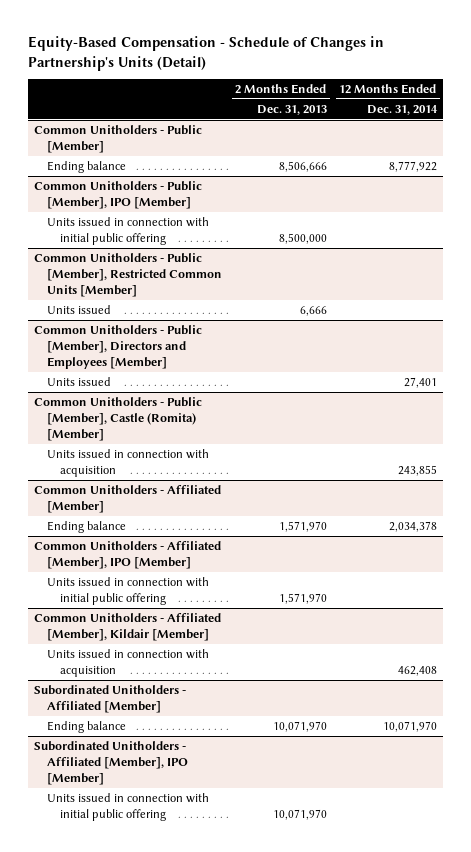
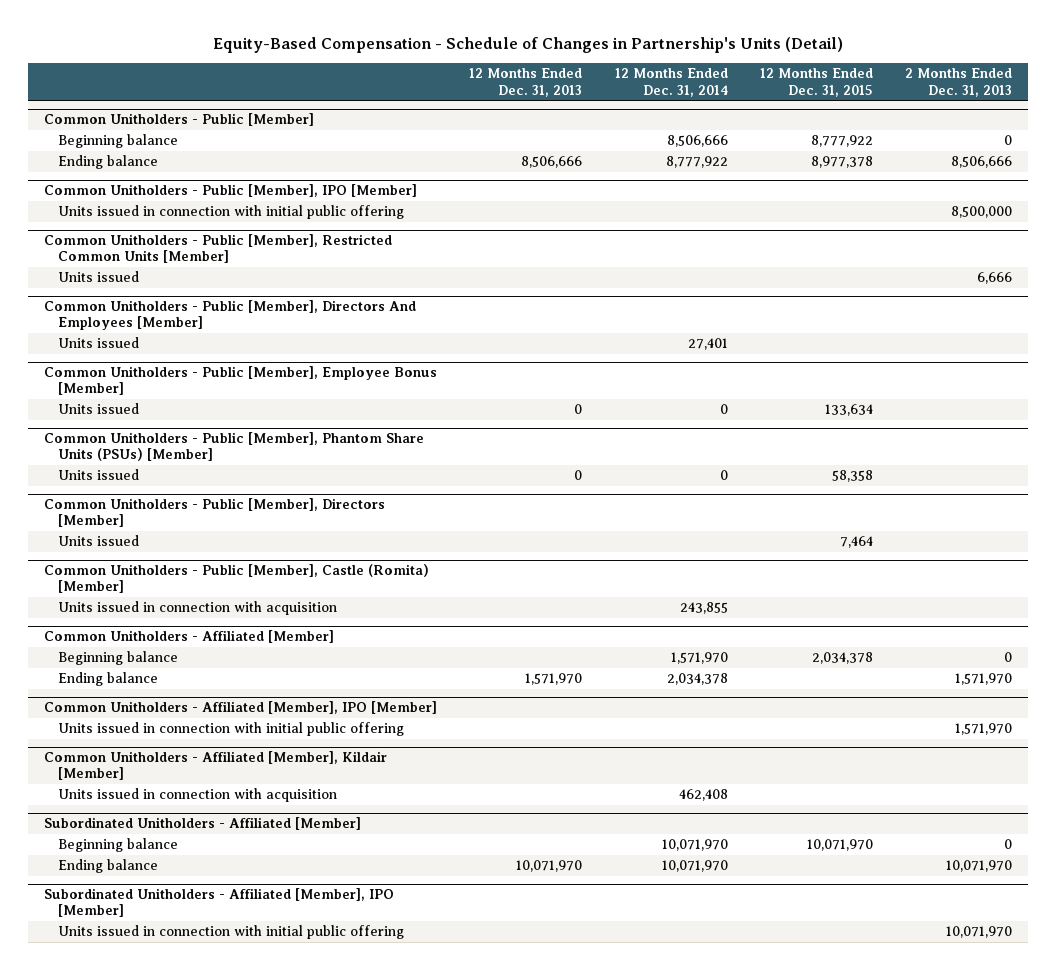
none -> [469,68,583,97] 12 Months Ended Dec. 31, 2013
none -> [759,68,873,97] 12 Months Ended Dec. 31, 2015
none -> [57,134,178,149] Beginning balance
[34,324,203,369] Common Unitholders - Public [Member], Directors and Employees [Member] -> [43,300,416,331] Common Unitholders - Public [Member], Directors And Employees [Member]
none -> [43,366,437,396] Common Unitholders - Public [Member], Employee Bonus [Member]
none -> [57,403,139,415] Units issued
none -> [43,432,424,462] Common Unitholders - Public [Member], Phantom Share Units (PSUs) [Member]
none -> [57,469,139,481] Units issued
none -> [43,498,385,528] Common Unitholders - Public [Member], Directors [Member]
none -> [57,535,139,547] Units issued
none -> [57,651,178,666] Beginning balance
none -> [57,838,178,853] Beginning balance

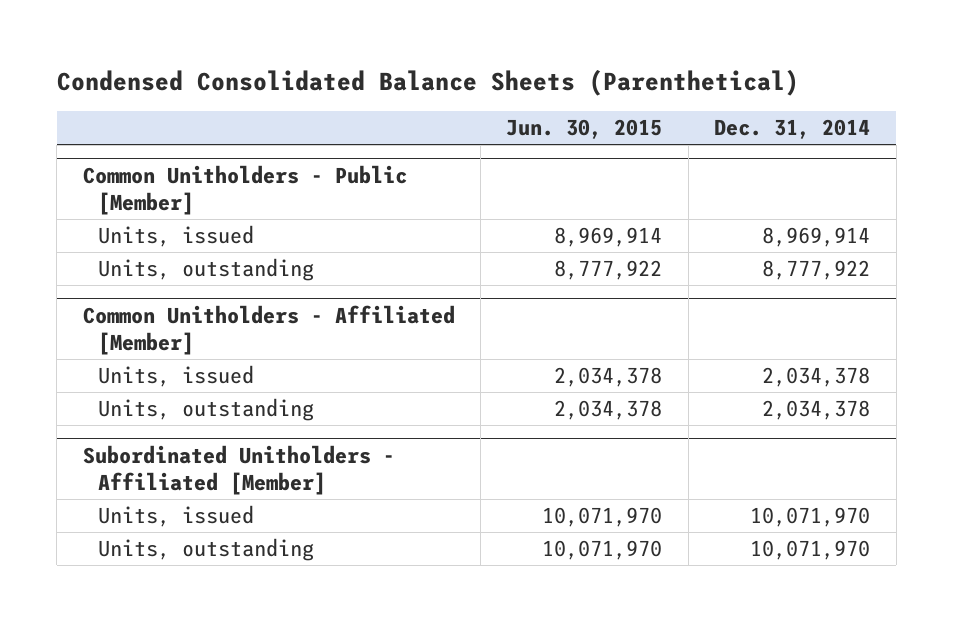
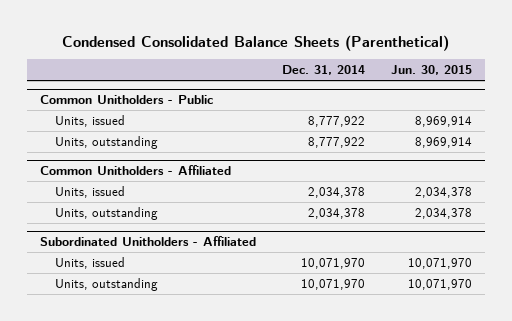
[82,164,407,215] Common Unitholders - Public [Member] -> [40,94,214,104] Common Unitholders - Public
[762,227,871,248] 8,969,914 -> [308,115,366,127] 8,777,922
[554,260,663,281] 8,777,922 -> [415,136,473,148] 8,969,914
[82,304,455,355] Common Unitholders - Affiliated [Member] -> [40,164,232,175] Common Unitholders - Affiliated
[82,444,395,495] Subordinated Unitholders - Affiliated [Member] -> [40,235,257,246] Subordinated Unitholders - Affiliated

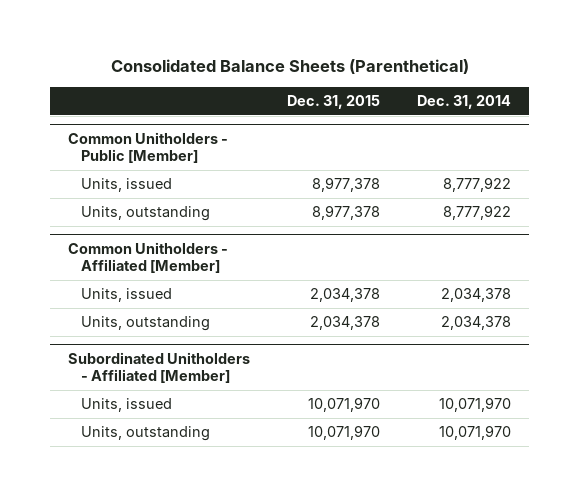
[62,34,450,51] Condensed Consolidated Balance Sheets (Parenthetical) -> [110,59,469,75] Consolidated Balance Sheets (Parenthetical)
[391,65,473,76] Jun. 30, 2015 -> none
none -> [287,95,381,110] Dec. 31, 2015
[40,94,214,104] Common Unitholders - Public -> [68,132,229,164] Common Unitholders - Public [Member]
[40,164,232,175] Common Unitholders - Affiliated -> [68,242,229,274] Common Unitholders - Affiliated [Member]
[40,235,257,246] Subordinated Unitholders - Affiliated -> [68,352,251,384] Subordinated Unitholders - Affiliated [Member]

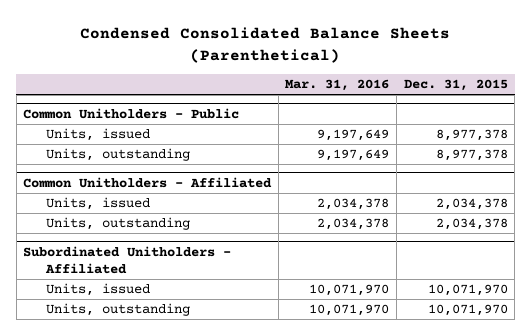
[110,59,469,75] Consolidated Balance Sheets (Parenthetical) -> [80,27,451,63] Condensed Consolidated Balance Sheets (Parenthetical)
[417,95,512,110] Dec. 31, 2014 -> none
none -> [285,79,390,92] Mar. 31, 2016
[68,132,229,164] Common Unitholders - Public [Member] -> [23,107,240,119] Common Unitholders - Public
[68,242,229,274] Common Unitholders - Affiliated [Member] -> [23,176,273,188] Common Unitholders - Affiliated
[68,352,251,384] Subordinated Unitholders - Affiliated [Member] -> [23,245,232,274] Subordinated Unitholders - Affiliated

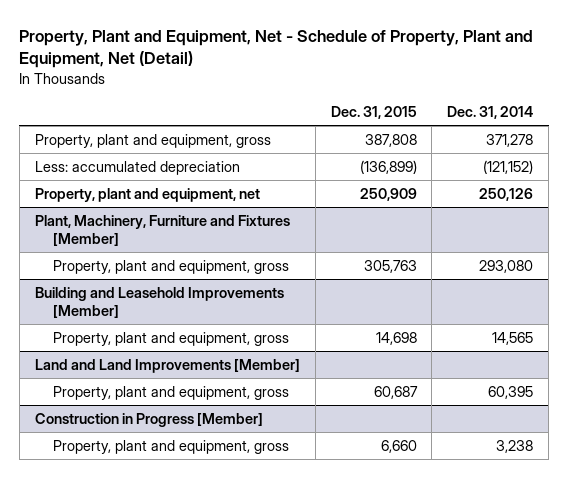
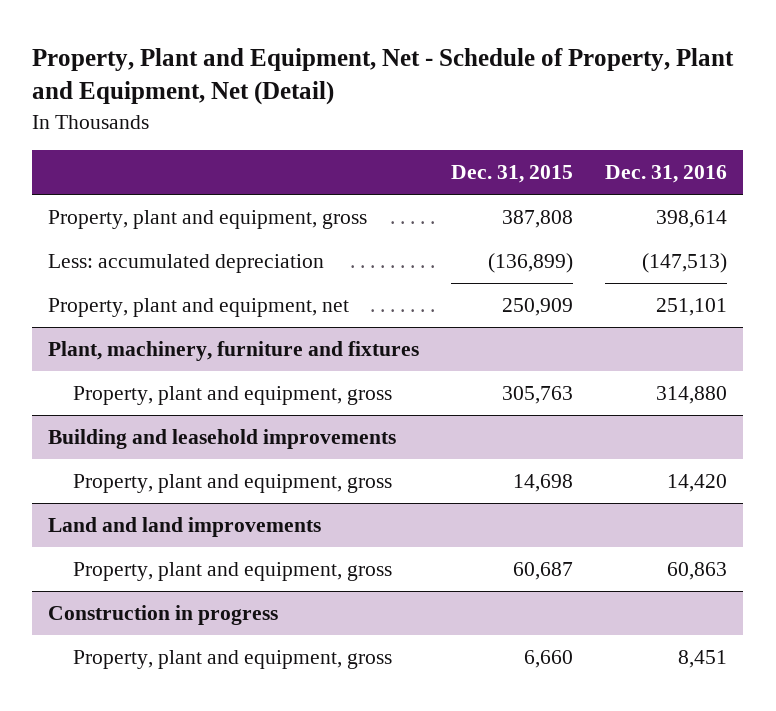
[447,106,534,120] Dec. 31, 2014 -> none
none -> [605,165,728,184] Dec. 31, 2016
[34,214,290,246] Plant, Machinery, Furniture and Fixtures [Member] -> [48,341,420,362] Plant, machinery, furniture and fixtures
[34,286,284,318] Building and Leasehold Improvements [Member] -> [48,429,397,450] Building and leasehold improvements
[34,358,300,373] Land and Land Improvements [Member] -> [48,517,322,538] Land and land improvements
[34,412,263,427] Construction in Progress [Member] -> [48,605,279,626] Construction in progress

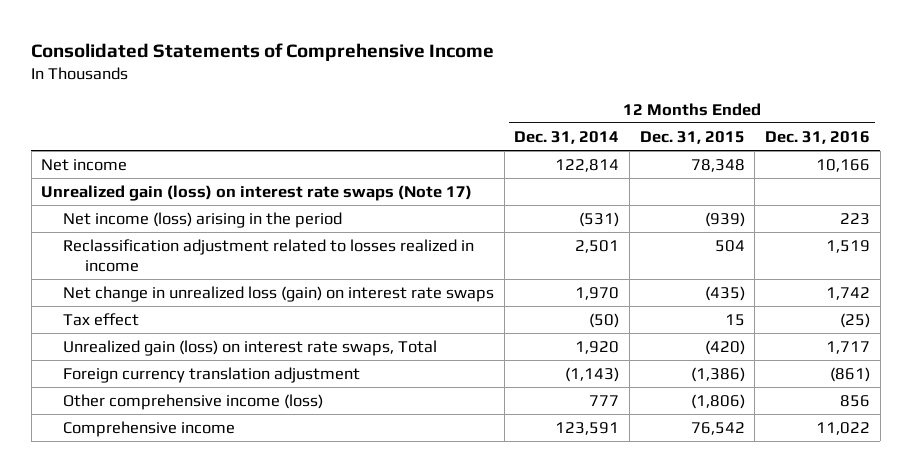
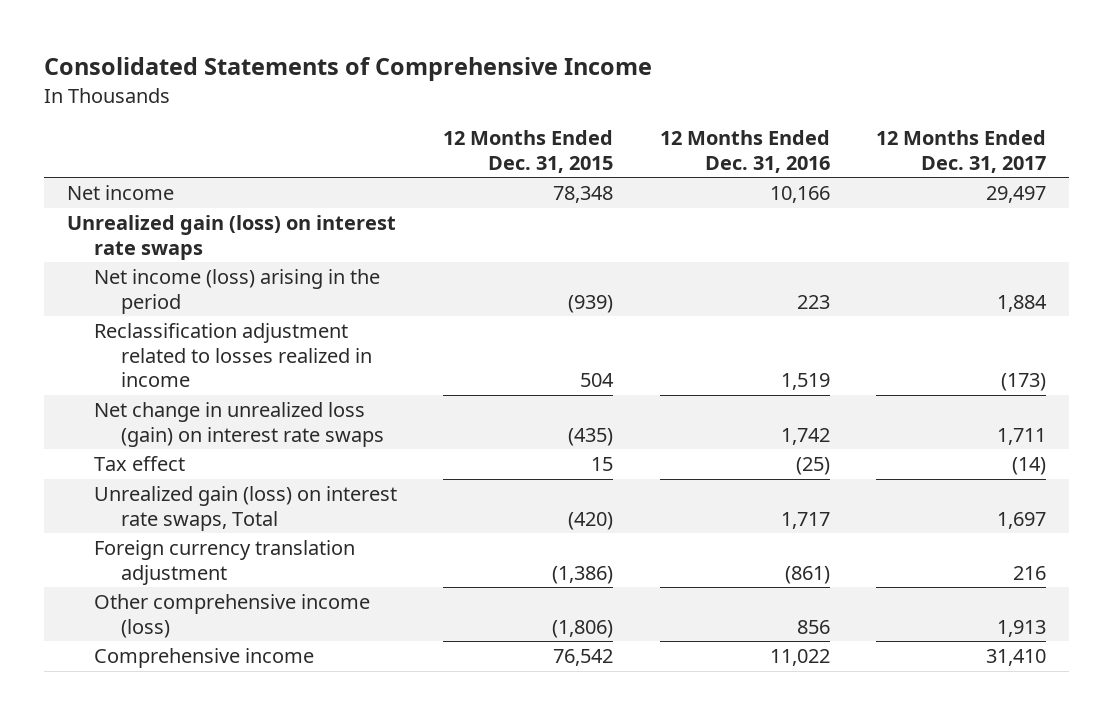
[514,130,620,144] Dec. 31, 2014 -> none
none -> [876,130,1047,173] 12 Months Ended Dec. 31, 2017
[41,184,473,201] Unrealized gain (loss) on interest rate swaps (Note 17) -> [67,215,397,260] Unrealized gain (loss) on interest rate swaps

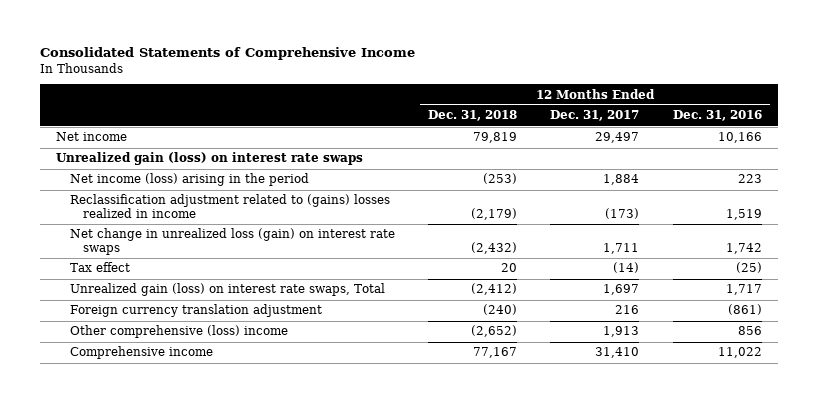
[443,130,614,173] 12 Months Ended Dec. 31, 2015 -> none
none -> [428,110,518,122] Dec. 31, 2018
[94,323,372,388] Reclassification adjustment related to losses realized in income -> [69,194,390,219] Reclassification adjustment related to (gains) losses realized in income
[94,594,371,638] Other comprehensive income (loss) -> [69,325,288,339] Other comprehensive (loss) income

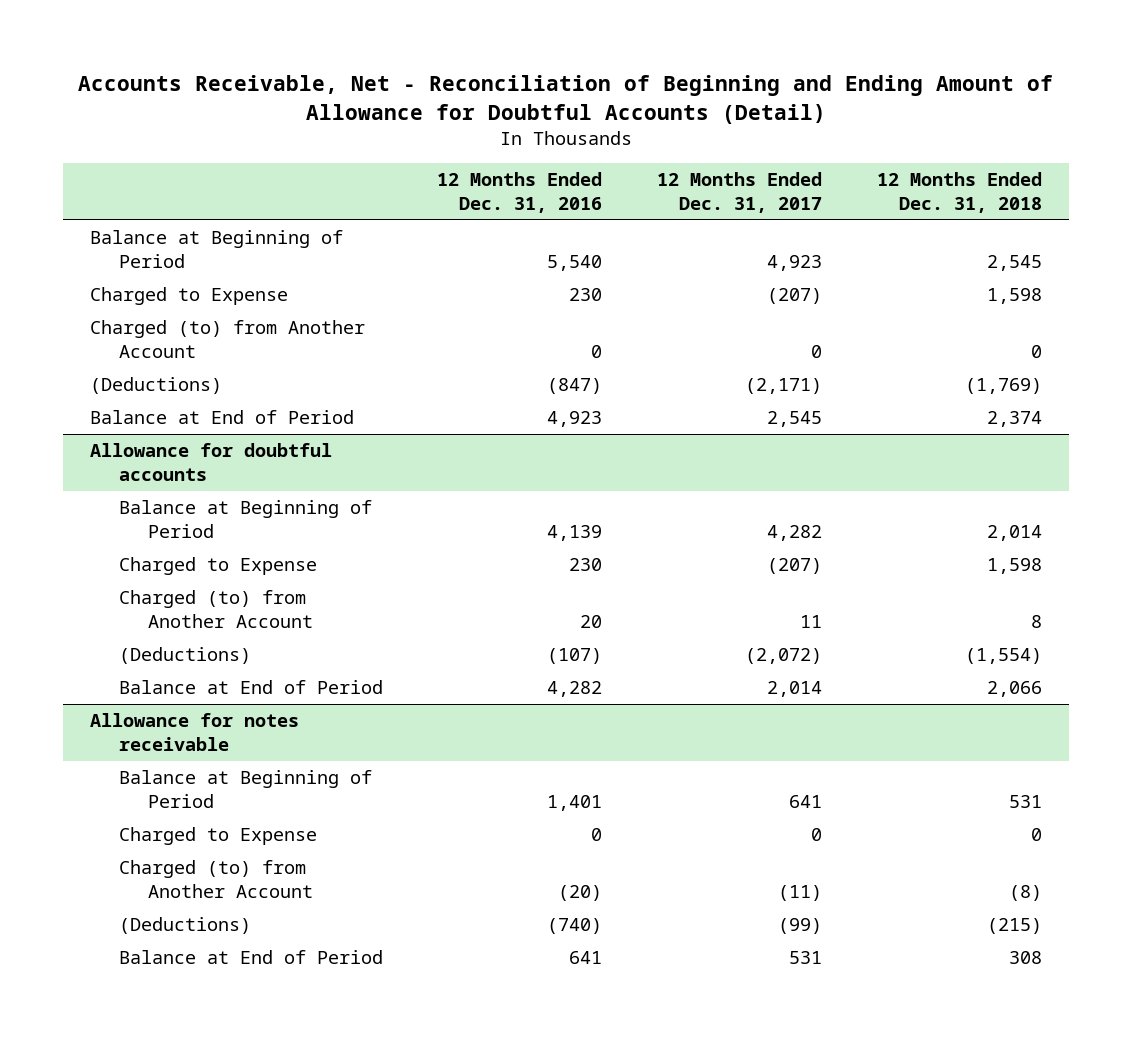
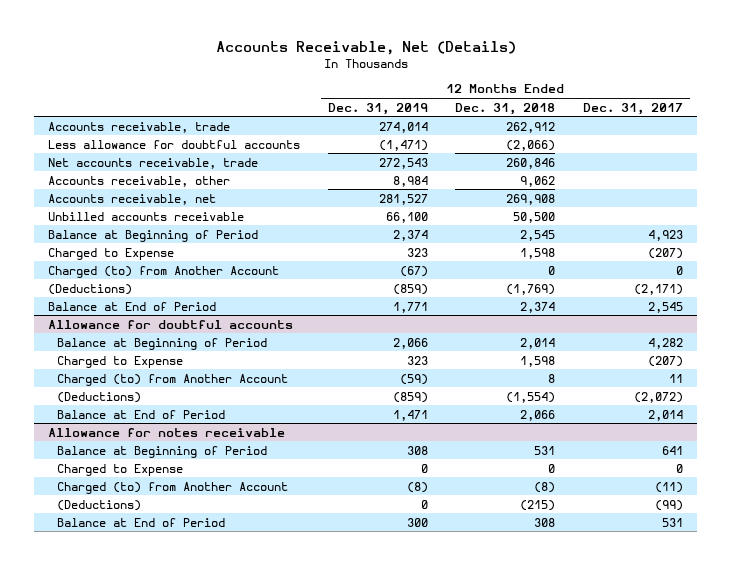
[77,75,1053,124] Accounts Receivable, Net - Reconciliation of Beginning and Ending Amount of Allowance for Doubtful Accounts (Detail) -> [215,41,516,56] Accounts Receivable, Net (Details)
[437,172,603,213] 12 Months Ended Dec. 31, 2016 -> none
none -> [327,102,428,115] Dec. 31, 2019
none -> [47,121,230,133] Accounts receivable, trade
none -> [47,139,300,149] Less allowance for doubtful accounts
none -> [47,157,258,169] Net accounts receivable, trade
none -> [47,175,230,187] Accounts receivable, other
none -> [47,193,216,205] Accounts receivable, net
none -> [47,211,244,221] Unbilled accounts receivable

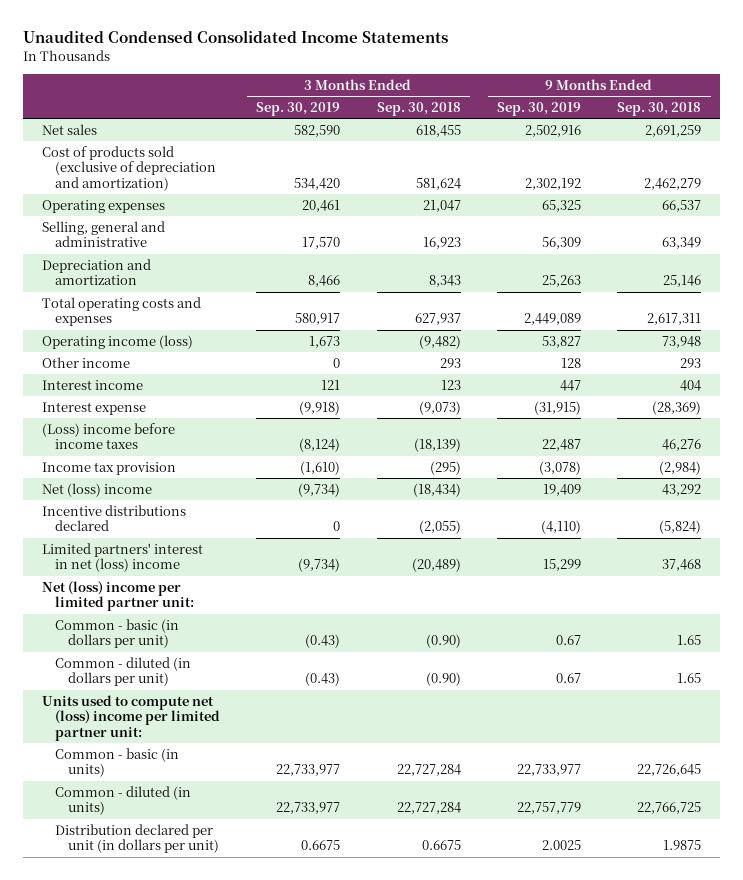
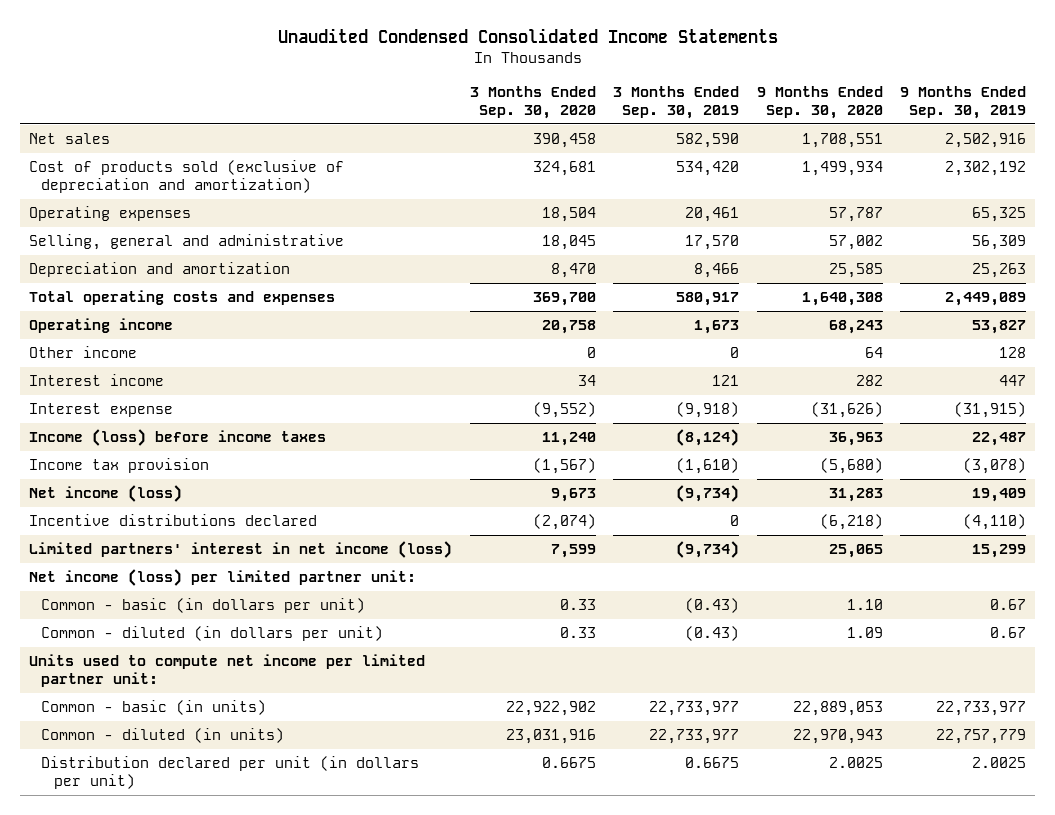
[376,102,461,117] Sep. 30, 2018 -> none
[617,102,702,117] Sep. 30, 2018 -> none
none -> [469,86,596,120] 3 Months Ended Sep. 30, 2020
none -> [756,86,883,120] 9 Months Ended Sep. 30, 2020
[41,334,193,349] Operating income (loss) -> [29,318,174,334] Operating income
[41,422,175,450] (Loss) income before income taxes -> [29,429,327,447] Income (loss) before income taxes
[41,482,152,497] Net (loss) income -> [29,485,183,503] Net income (loss)
[41,542,203,573] Limited partners' interest in net (loss) income -> [29,541,453,559] Limited partners' interest in net income (loss)
[41,580,194,612] Net (loss) income per limited partner unit: -> [29,569,417,587] Net income (loss) per limited partner unit:
[41,694,220,741] Units used to compute net (loss) income per limited partner unit: -> [29,654,426,687] Units used to compute net income per limited partner unit:

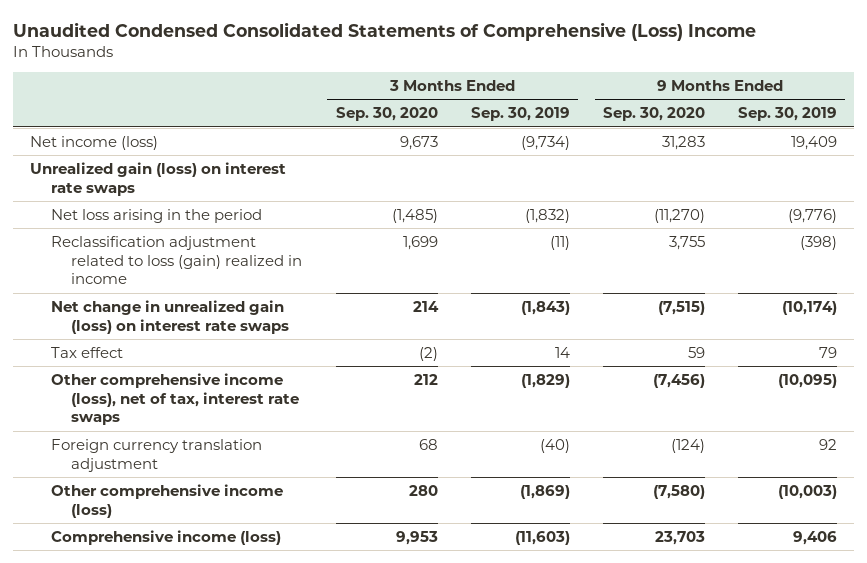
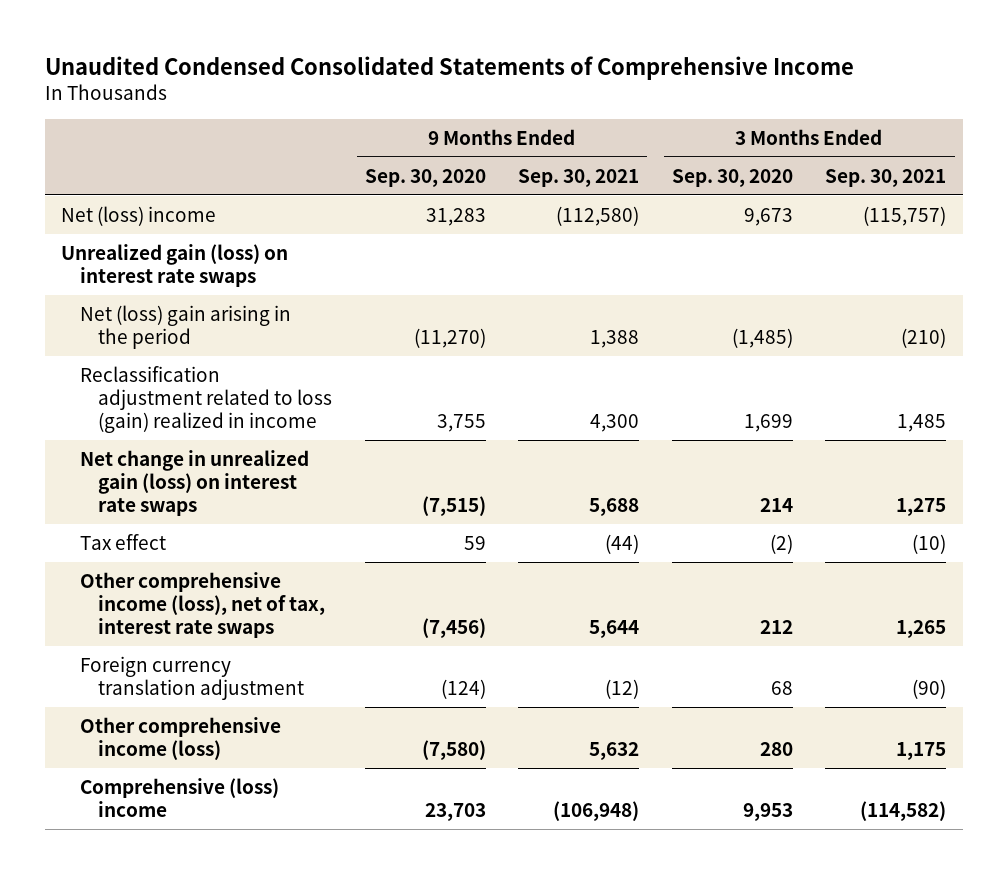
[13,21,757,41] Unaudited Condensed Consolidated Statements of Comprehensive (Loss) Income -> [45,55,855,80] Unaudited Condensed Consolidated Statements of Comprehensive Income
[470,107,570,122] Sep. 30, 2019 -> none
[738,107,838,122] Sep. 30, 2019 -> none
none -> [518,168,640,187] Sep. 30, 2021
none -> [825,168,947,187] Sep. 30, 2021
[29,135,158,150] Net income (loss) -> [61,205,217,226] Net (loss) income
[50,208,262,223] Net loss arising in the period -> [79,304,291,349] Net (loss) gain arising in the period
[50,529,281,545] Comprehensive income (loss) -> [79,777,279,817] Comprehensive (loss) income

